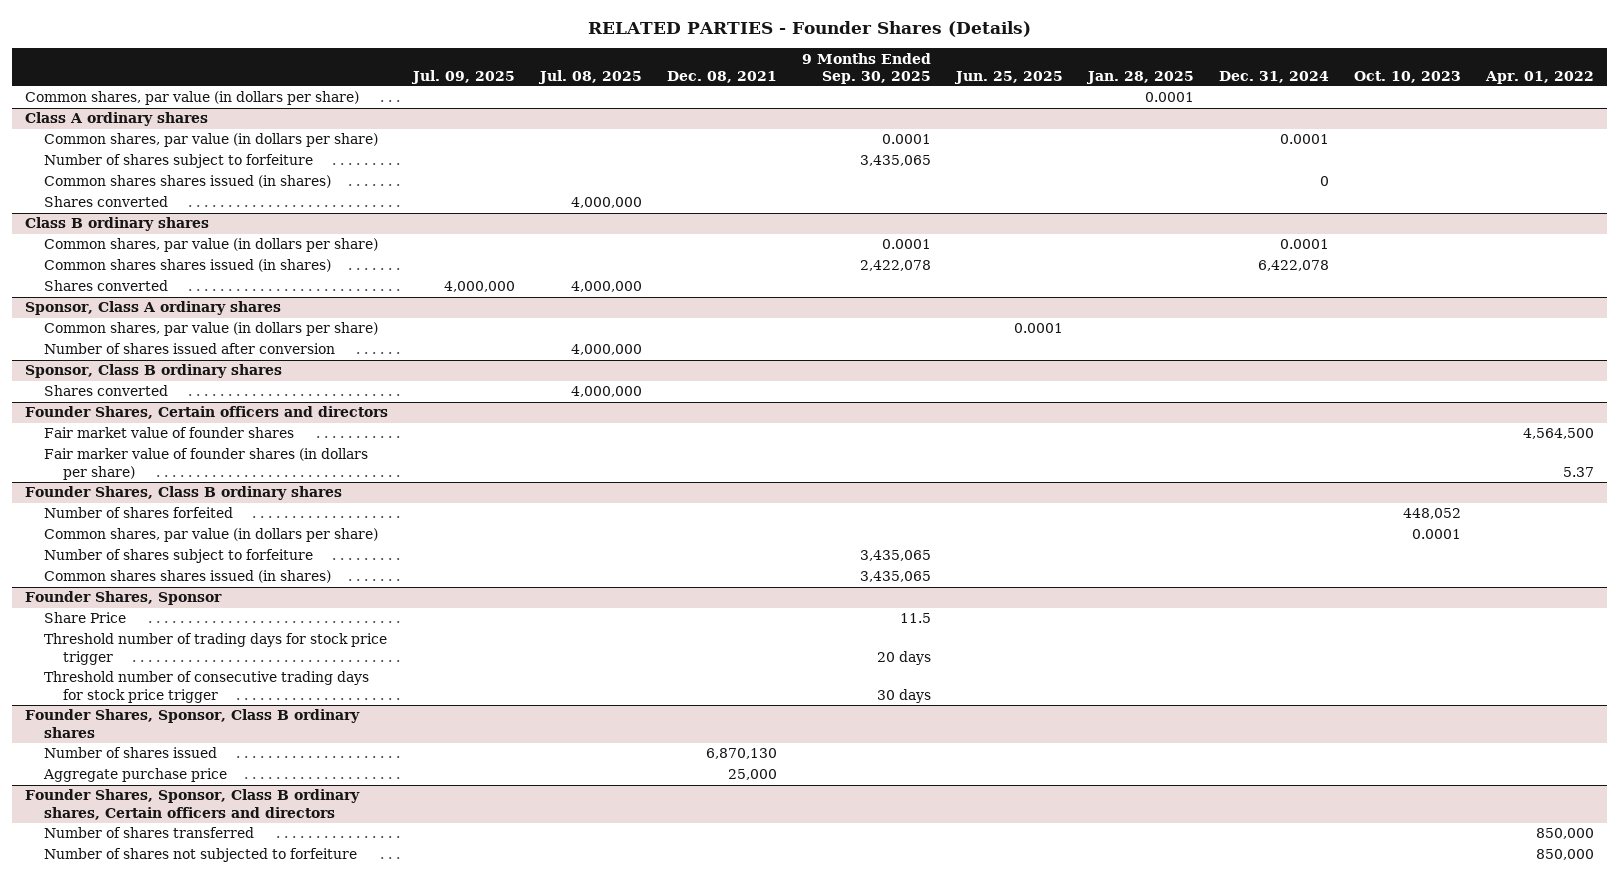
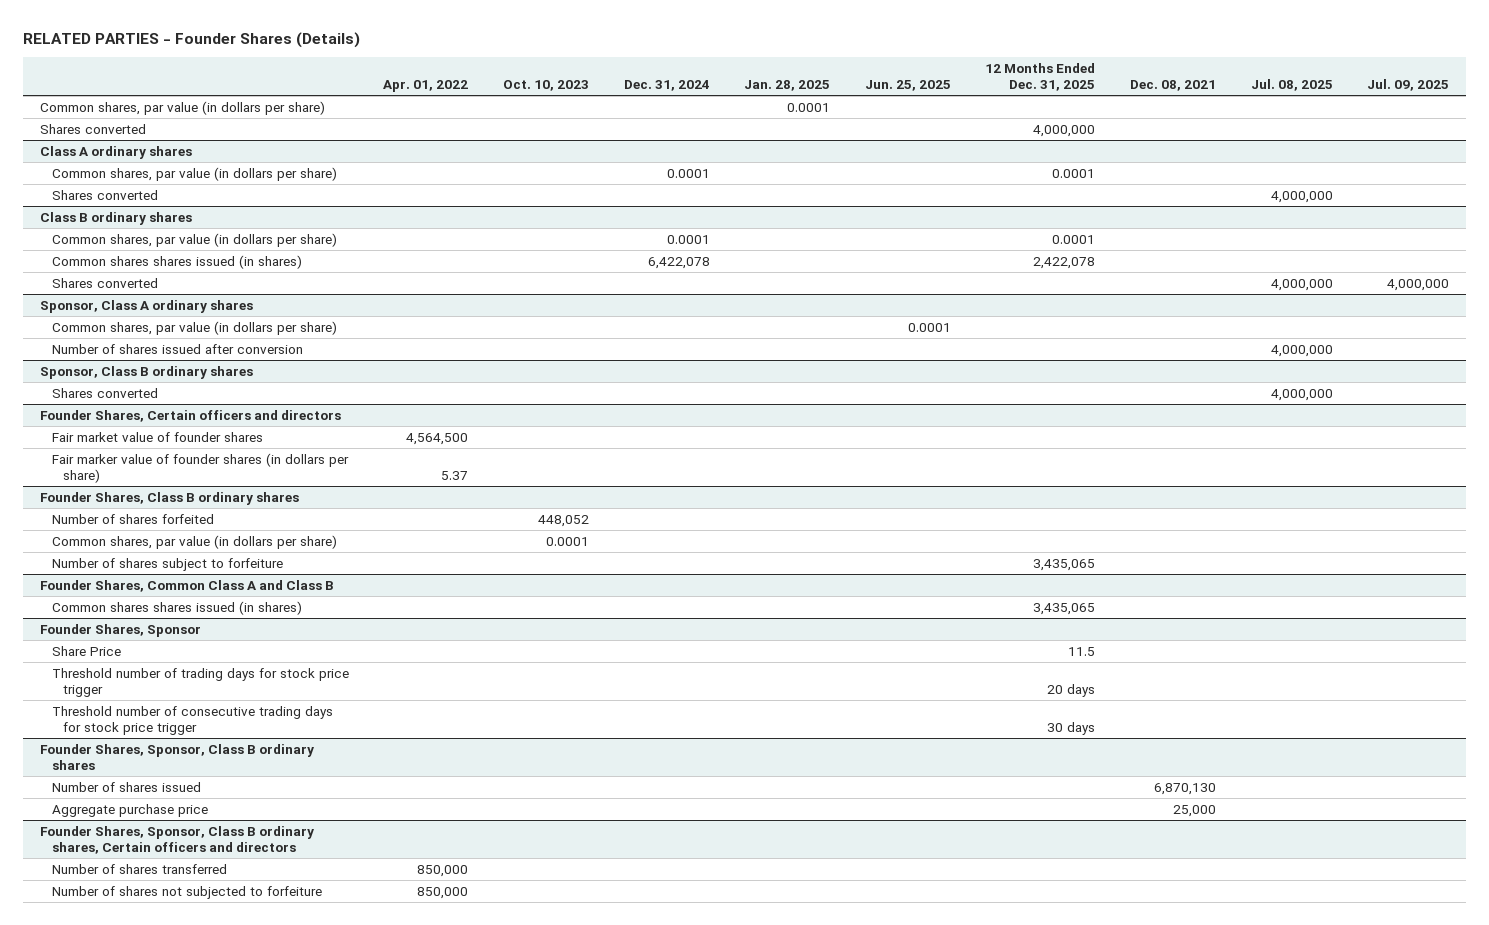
[801,52,931,84] 9 Months Ended Sep. 30, 2025 -> none
none -> [985,62,1096,91] 12 Months Ended Dec. 31, 2025
none -> [40,123,147,134] Shares converted
[43,154,313,169] Number of shares subject to forfeiture -> none
[43,175,331,189] Common shares shares issued (in shares) -> none
[43,570,331,584] Common shares shares issued (in shares) -> none
none -> [40,579,335,592] Founder Shares, Common Class A and Class B
none -> [51,600,302,615] Common shares shares issued (in shares)

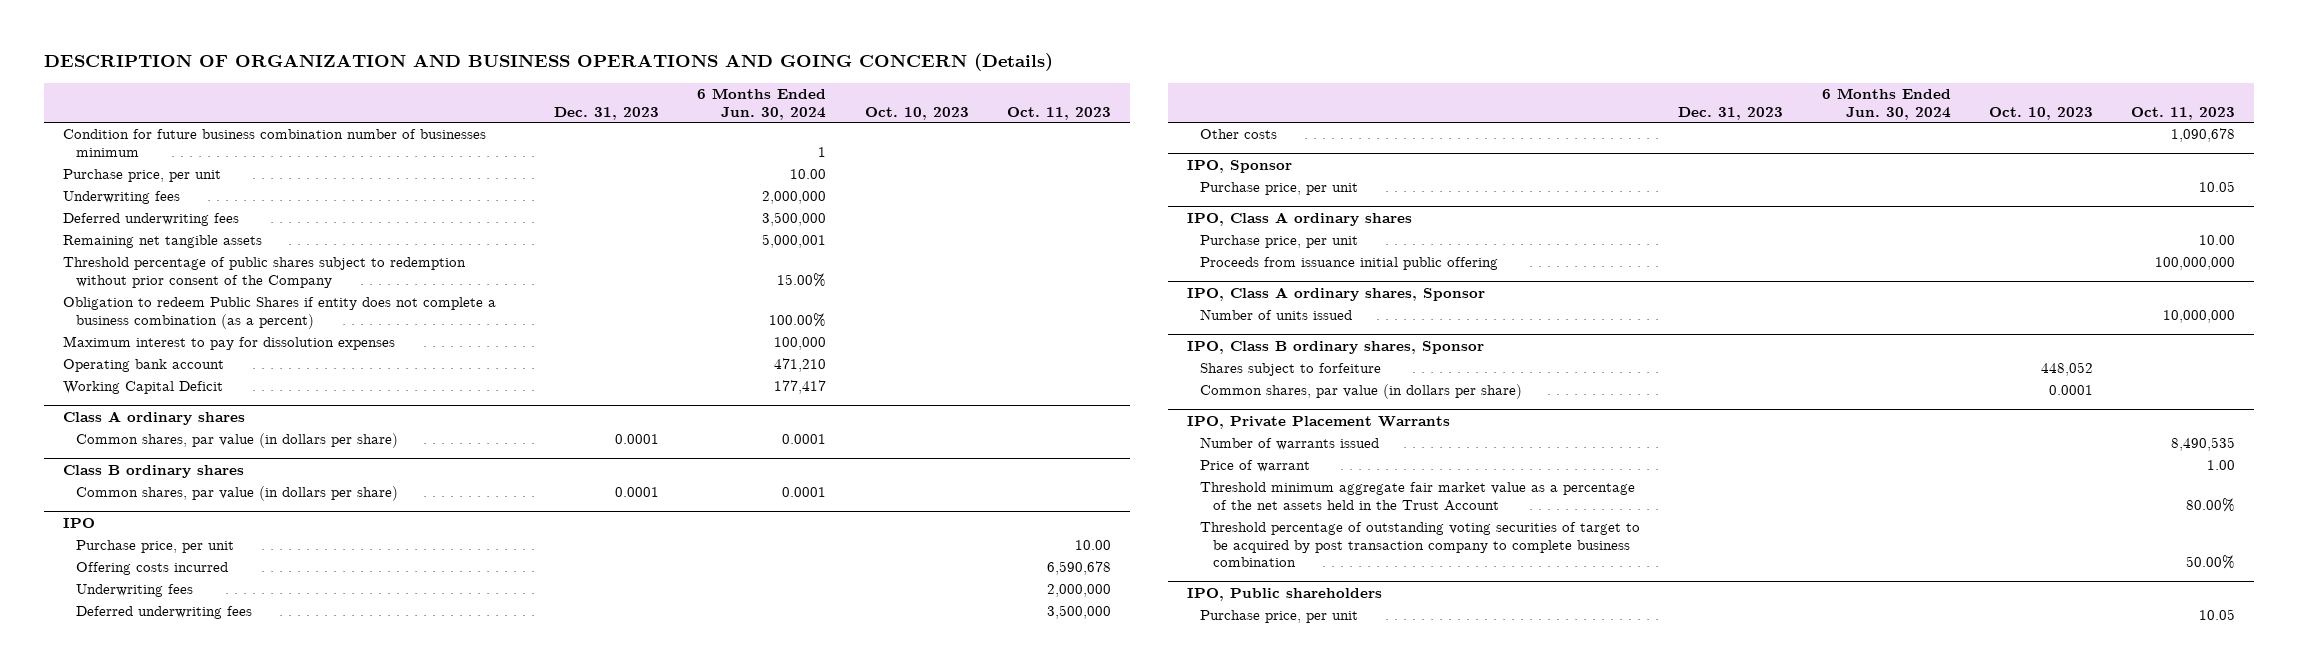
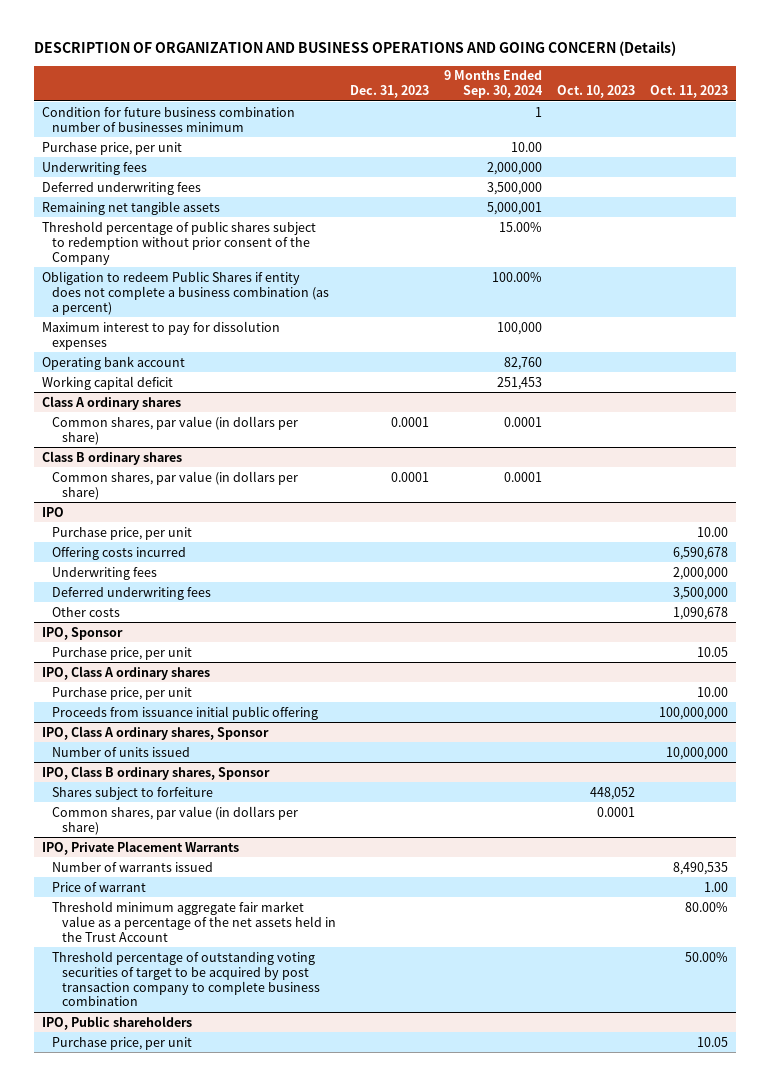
[697,87,827,120] 6 Months Ended Jun. 30, 2024 -> none
none -> [444,70,544,99] 9 Months Ended Sep. 30, 2024
[63,381,224,395] Working Capital Deficit -> [41,375,173,390] Working capital deficit

